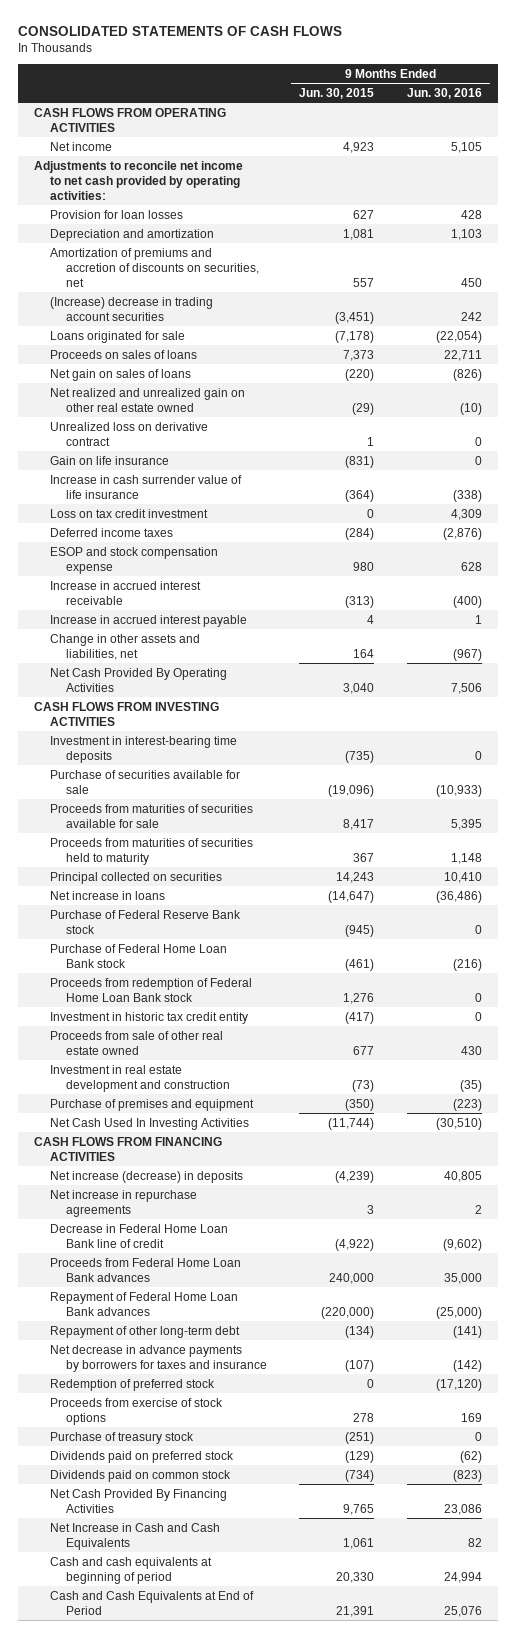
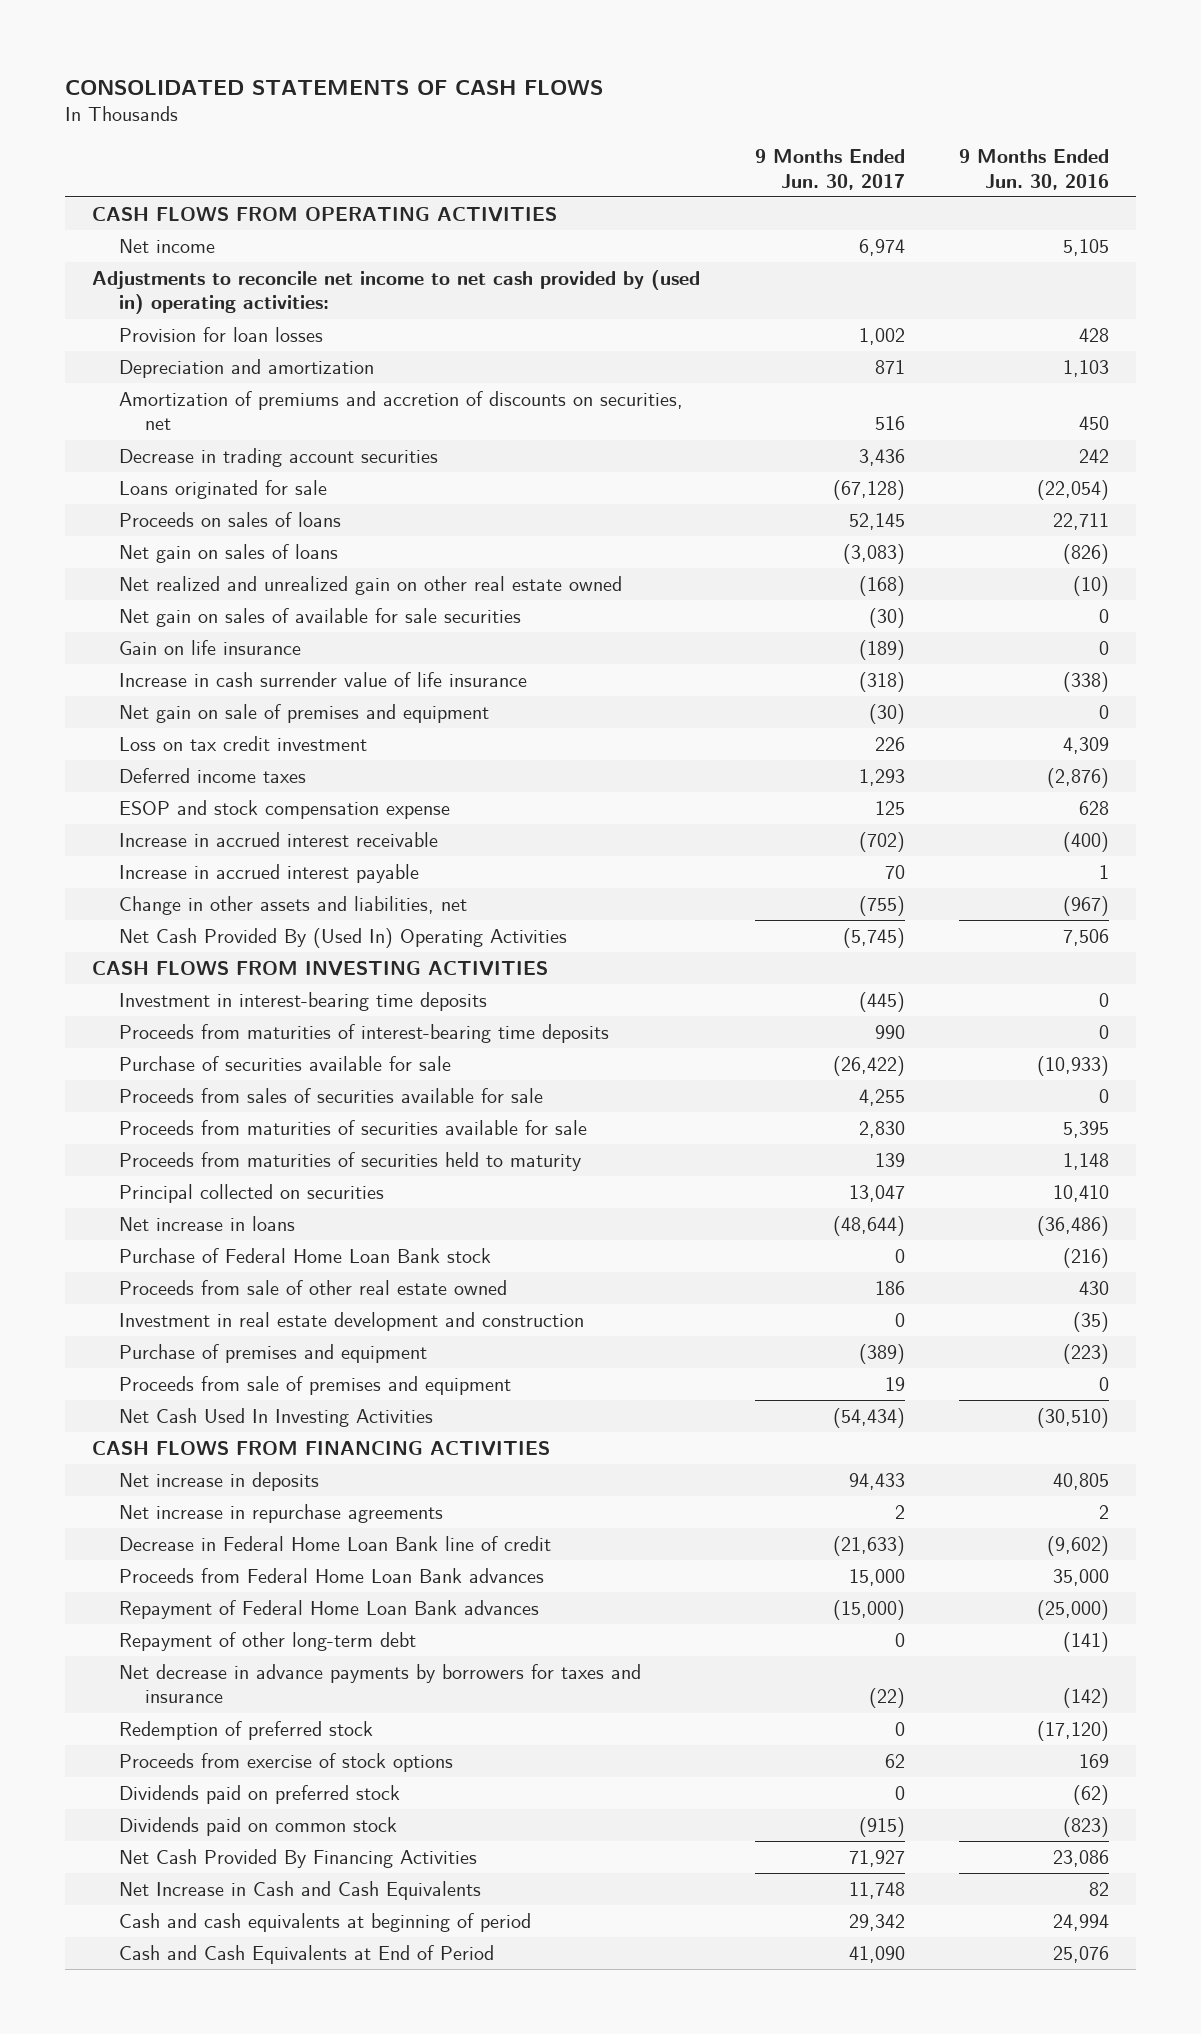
[299,88,375,100] Jun. 30, 2015 -> none
none -> [754,148,905,190] 9 Months Ended Jun. 30, 2017
[33,160,243,200] Adjustments to reconcile net income to net cash provided by operating activities: -> [92,269,701,315] Adjustments to reconcile net income to net cash provided by (used in) operating activities:
[50,296,214,321] (Increase) decrease in trading account securities -> [118,447,438,467] Decrease in trading account securities
[50,421,209,446] Unrealized loss on derivative contract -> none
none -> [118,607,521,627] Net gain on sales of available for sale securities
none -> [118,703,489,723] Net gain on sale of premises and equipment
[50,667,228,692] Net Cash Provided By Operating Activities -> [118,927,567,948] Net Cash Provided By (Used In) Operating Activities
none -> [118,1023,609,1043] Proceeds from maturities of interest-bearing time deposits
none -> [118,1087,543,1103] Proceeds from sales of securities available for sale
[50,909,242,934] Purchase of Federal Reserve Bank stock -> none
[50,977,253,1002] Proceeds from redemption of Federal Home Loan Bank stock -> none
[50,1011,249,1024] Investment in historic tax credit entity -> none
none -> [118,1375,511,1395] Proceeds from sale of premises and equipment
[50,1170,244,1183] Net increase (decrease) in deposits -> [118,1471,319,1491] Net increase in deposits
[50,1431,195,1444] Purchase of treasury stock -> none

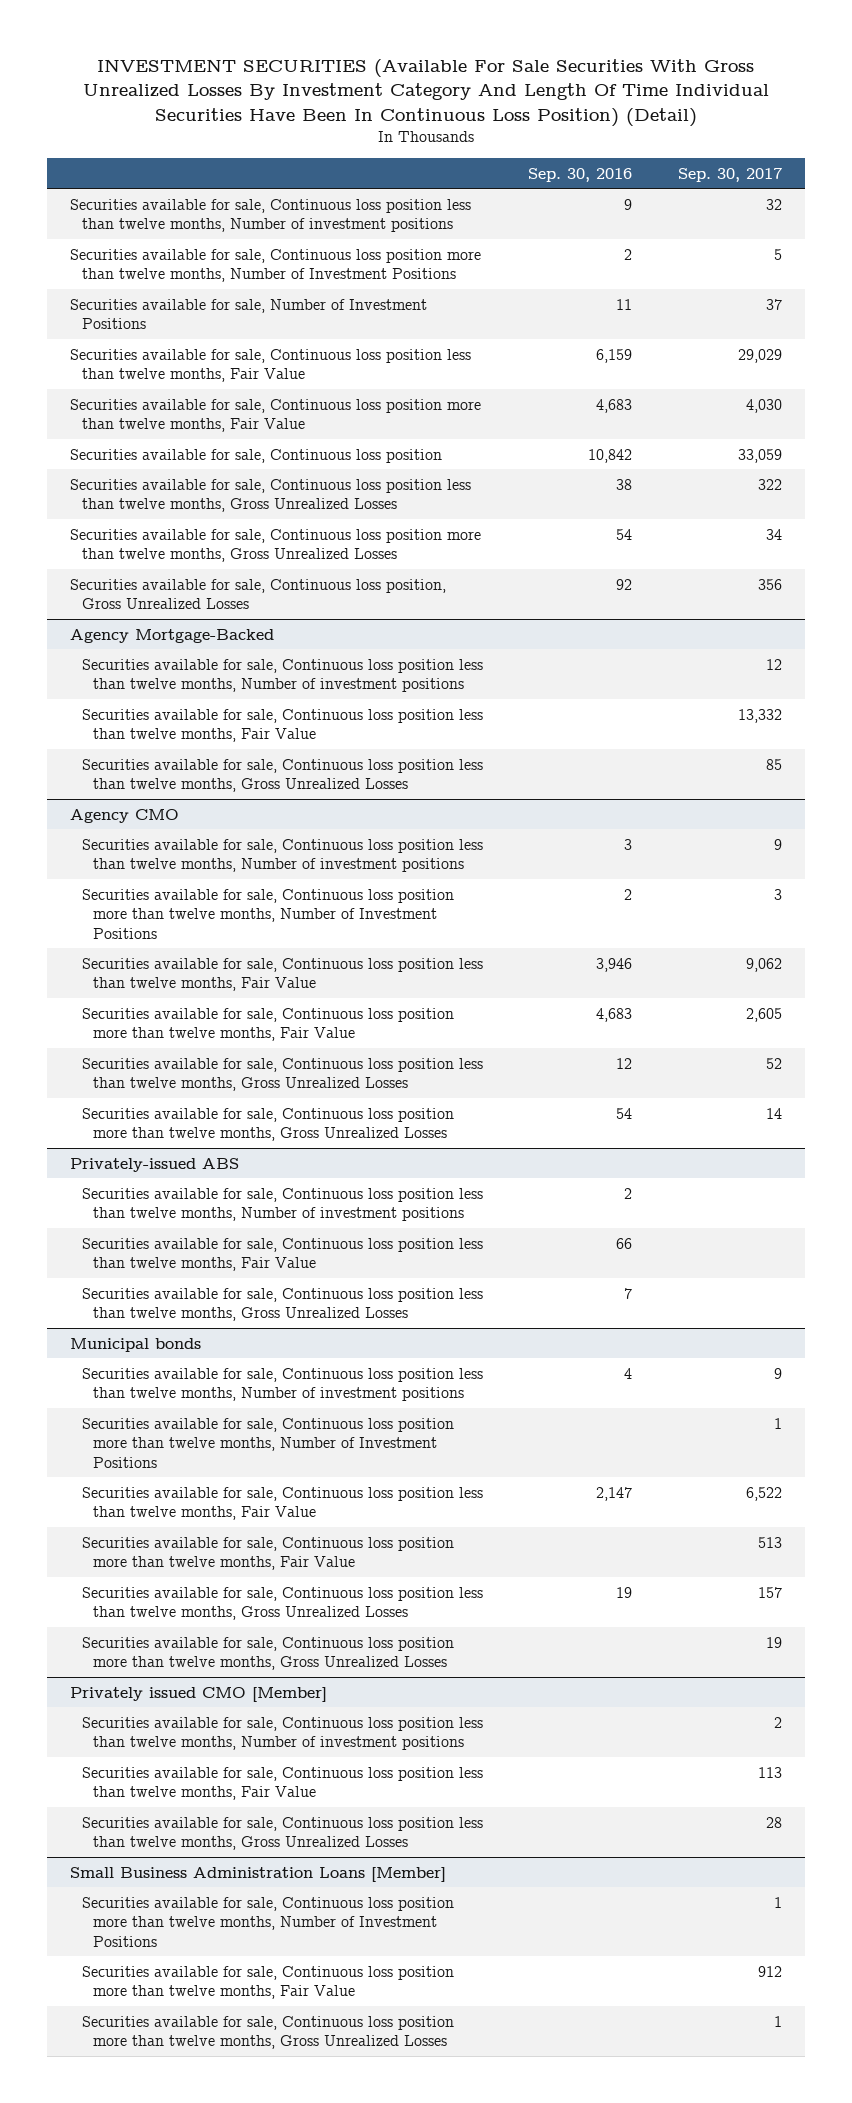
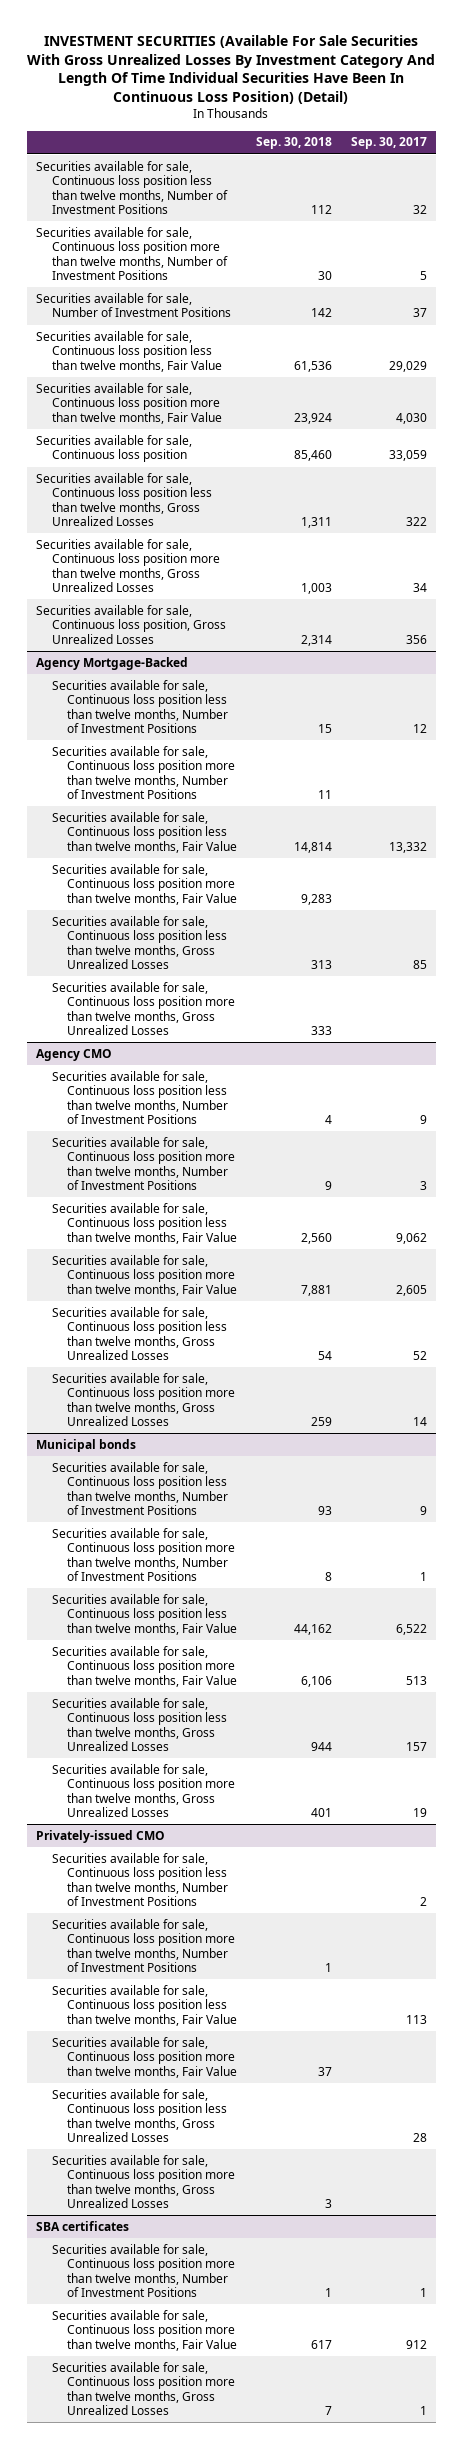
[528,167,633,182] Sep. 30, 2016 -> none
none -> [255,137,332,150] Sep. 30, 2018
[69,198,471,233] Securities available for sale, Continuous loss position less than twelve months, Number of investment positions -> [36,160,228,215] Securities available for sale, Continuous loss position less than twelve months, Number of Investment Positions
[81,658,483,693] Securities available for sale, Continuous loss position less than twelve months, Number of investment positions -> [51,679,229,734] Securities available for sale, Continuous loss position less than twelve months, Number of Investment Positions
none -> [51,745,236,800] Securities available for sale, Continuous loss position more than twelve months, Number of Investment Positions
none -> [51,863,238,905] Securities available for sale, Continuous loss position more than twelve months, Fair Value
none -> [51,981,236,1036] Securities available for sale, Continuous loss position more than twelve months, Gross Unrealized Losses
[81,838,483,873] Securities available for sale, Continuous loss position less than twelve months, Number of investment positions -> [51,1070,229,1125] Securities available for sale, Continuous loss position less than twelve months, Number of Investment Positions
[69,1157,239,1172] Privately-issued ABS -> none
[81,1187,483,1222] Securities available for sale, Continuous loss position less than twelve months, Number of investment positions -> none
[81,1237,483,1272] Securities available for sale, Continuous loss position less than twelve months, Fair Value -> none
[81,1287,483,1322] Securities available for sale, Continuous loss position less than twelve months, Gross Unrealized Losses -> none
[81,1367,483,1402] Securities available for sale, Continuous loss position less than twelve months, Number of investment positions -> [51,1461,229,1516] Securities available for sale, Continuous loss position less than twelve months, Number of Investment Positions
[69,1686,327,1702] Privately issued CMO [Member] -> [36,1829,166,1843] Privately-issued CMO
[81,1716,483,1751] Securities available for sale, Continuous loss position less than twelve months, Number of investment positions -> [51,1852,229,1907] Securities available for sale, Continuous loss position less than twelve months, Number of Investment Positions
none -> [51,1918,236,1973] Securities available for sale, Continuous loss position more than twelve months, Number of Investment Positions
none -> [51,2036,238,2078] Securities available for sale, Continuous loss position more than twelve months, Fair Value
[69,1866,446,1882] Small Business Administration Loans [Member] -> none
none -> [51,2154,236,2209] Securities available for sale, Continuous loss position more than twelve months, Gross Unrealized Losses
none -> [36,2220,130,2231] SBA certificates

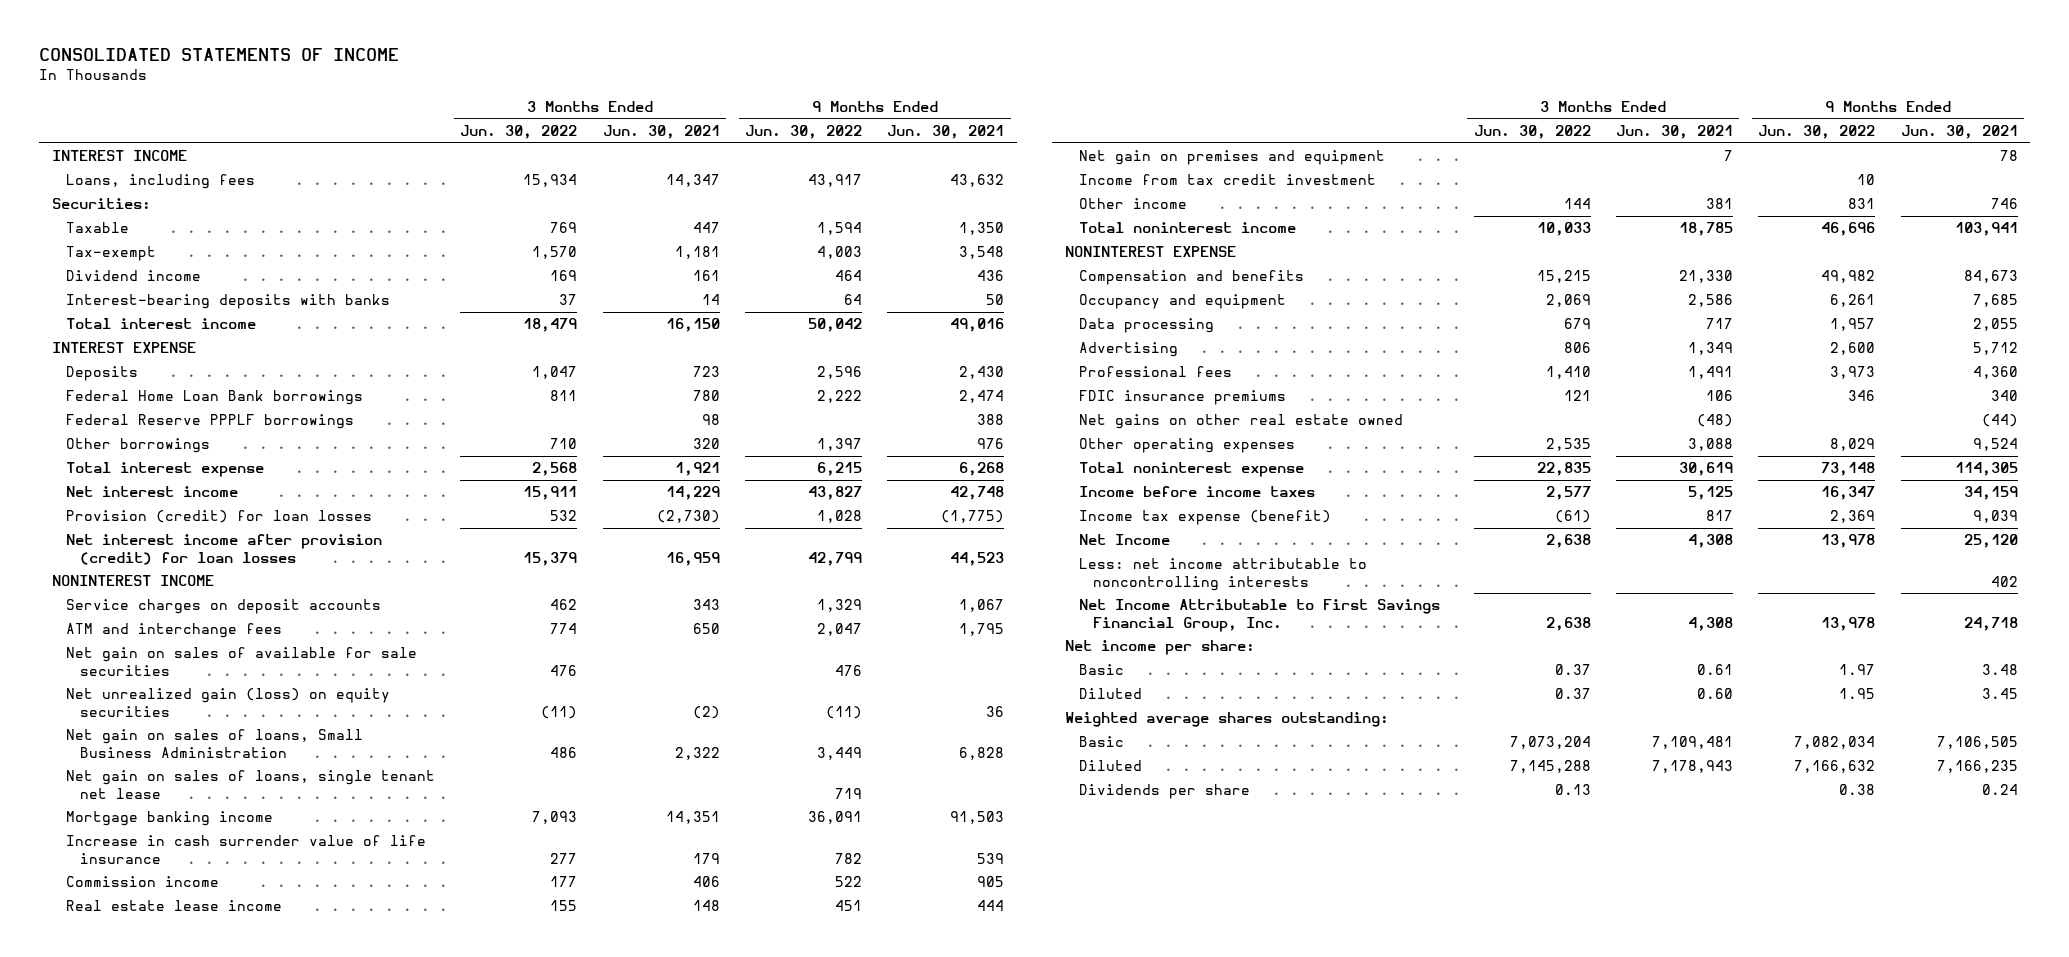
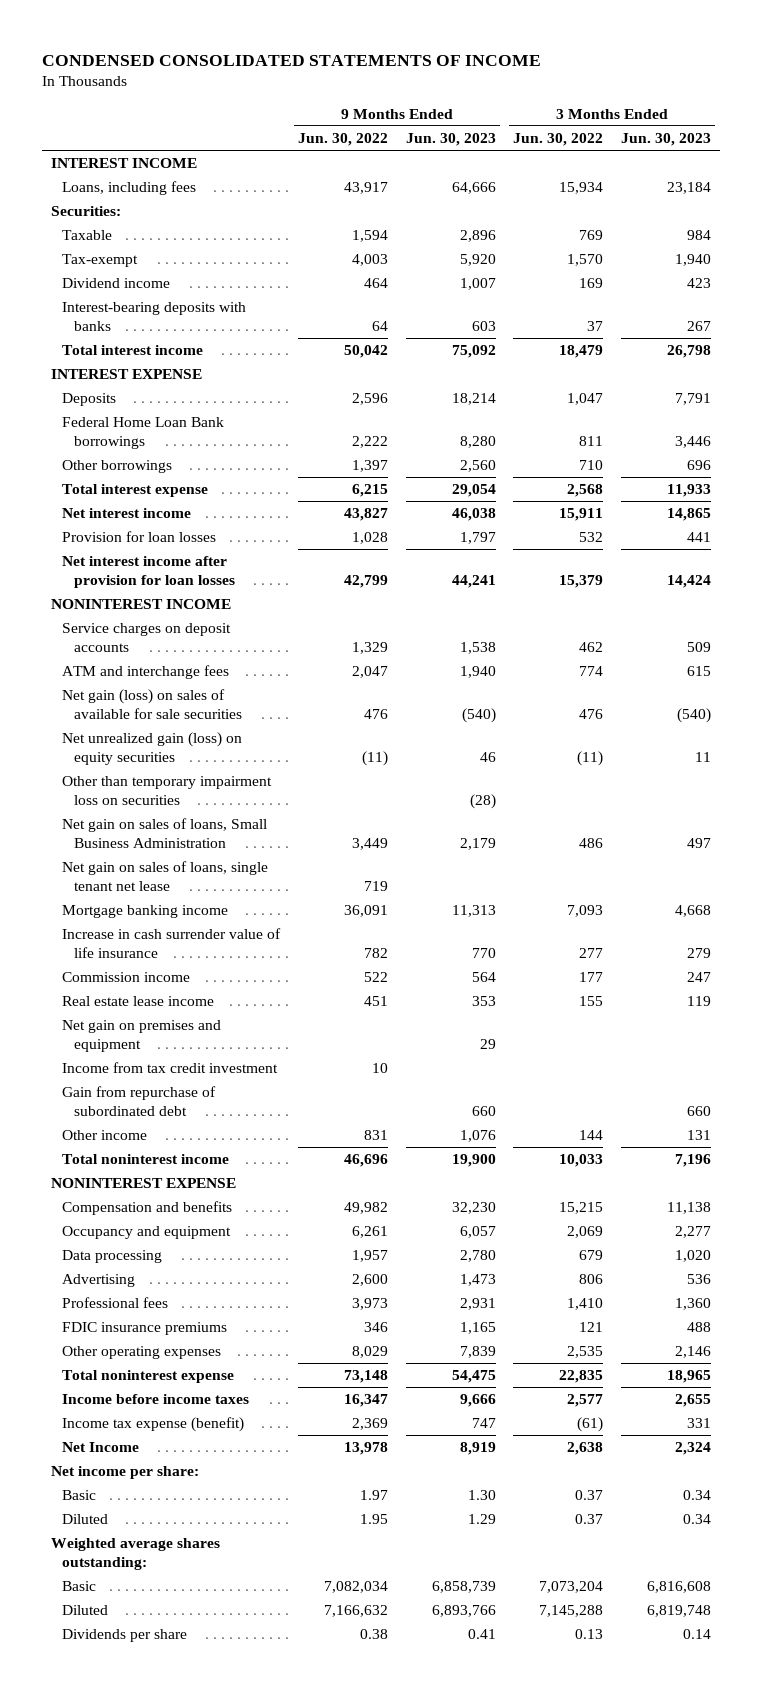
[39,48,400,62] CONSOLIDATED STATEMENTS OF INCOME -> [41,54,541,66] CONDENSED CONSOLIDATED STATEMENTS OF INCOME
[602,124,720,139] Jun. 30, 2021 -> none
[887,124,1005,139] Jun. 30, 2021 -> none
none -> [405,133,496,147] Jun. 30, 2023
none -> [620,133,711,147] Jun. 30, 2023
[66,414,355,430] Federal Reserve PPPLF borrowings -> none
[66,510,373,524] Provision (credit) for loan losses -> [62,531,217,543] Provision for loan losses
[66,534,383,565] Net interest income after provision (credit) for loan losses -> [62,556,235,589] Net interest income after provision for loan losses
[66,647,418,676] Net gain on sales of available for sale securities -> [62,689,242,720] Net gain (loss) on sales of available for sale securities
none -> [62,776,273,806] Other than temporary impairment loss on securities
none -> [62,1086,217,1117] Gain from repurchase of subordinated debt
[1079,414,1404,430] Net gains on other real estate owned -> none
[1079,558,1368,591] Less: net income attributable to noncontrolling interests -> none
[1079,599,1441,632] Net Income Attributable to First Savings Financial Group, Inc. -> none

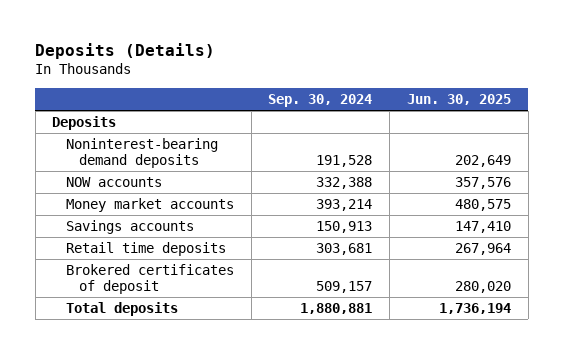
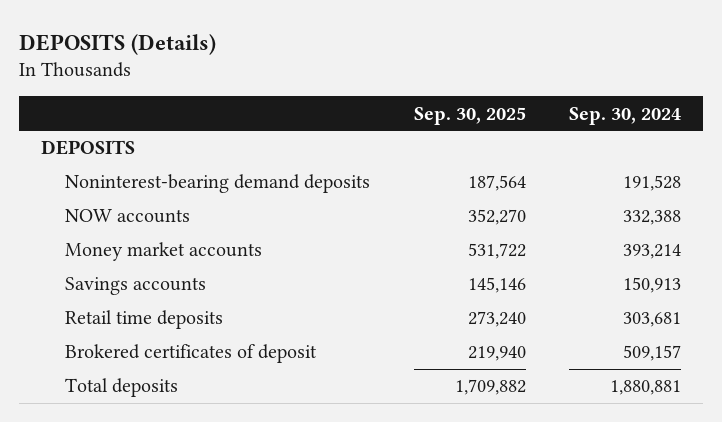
[35,43,216,60] Deposits (Details) -> [18,33,216,55] DEPOSITS (Details)
[406,93,511,105] Jun. 30, 2025 -> none
none -> [413,106,526,125] Sep. 30, 2025
[52,116,117,131] Deposits -> [40,140,135,156] DEPOSITS

